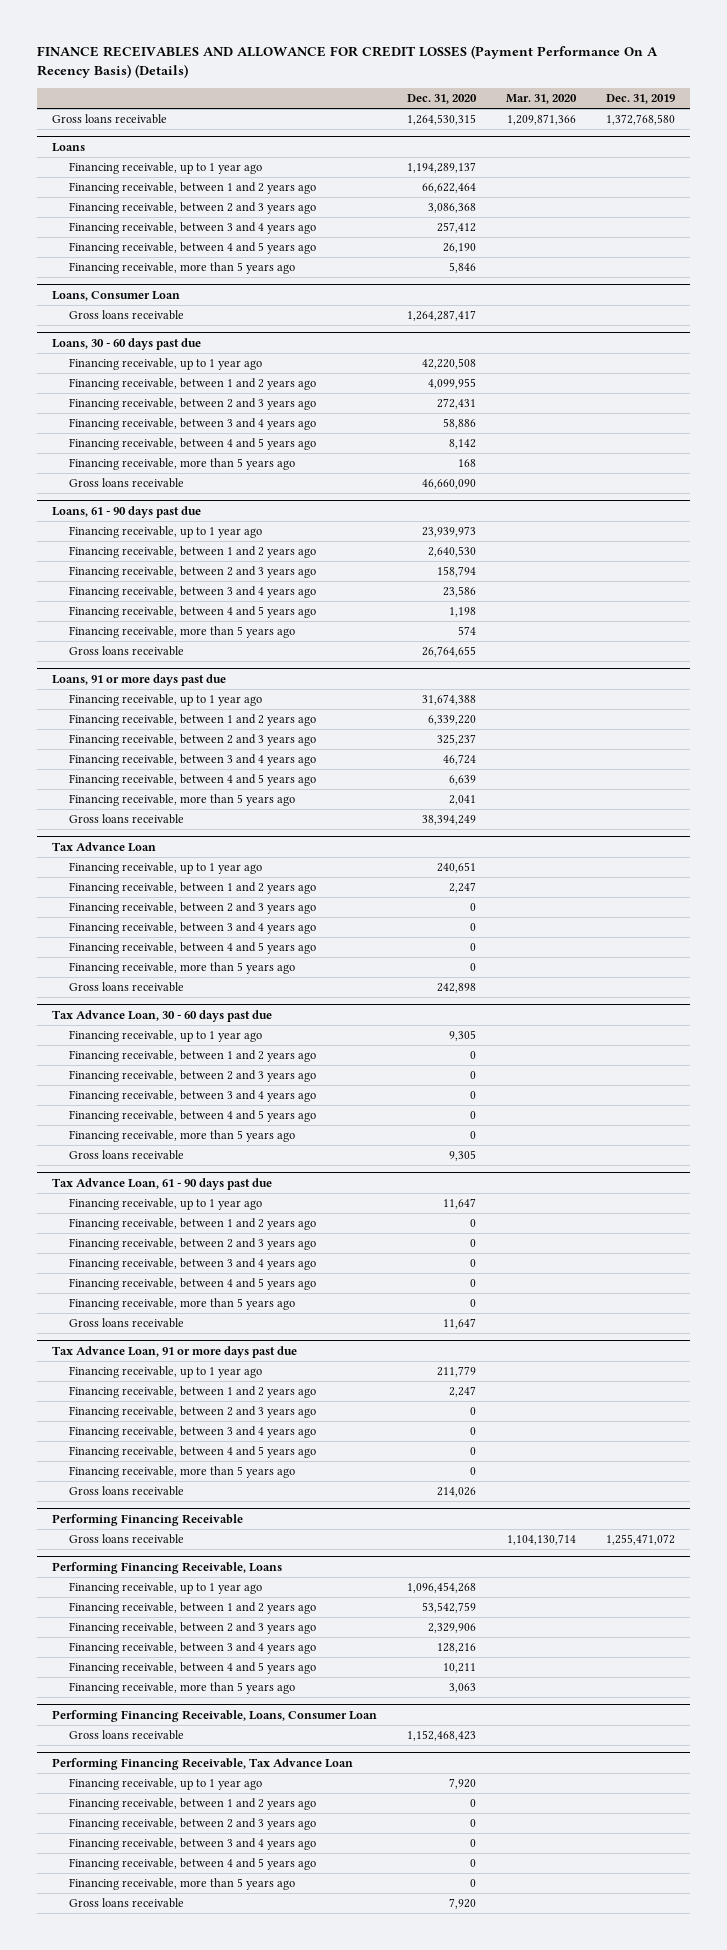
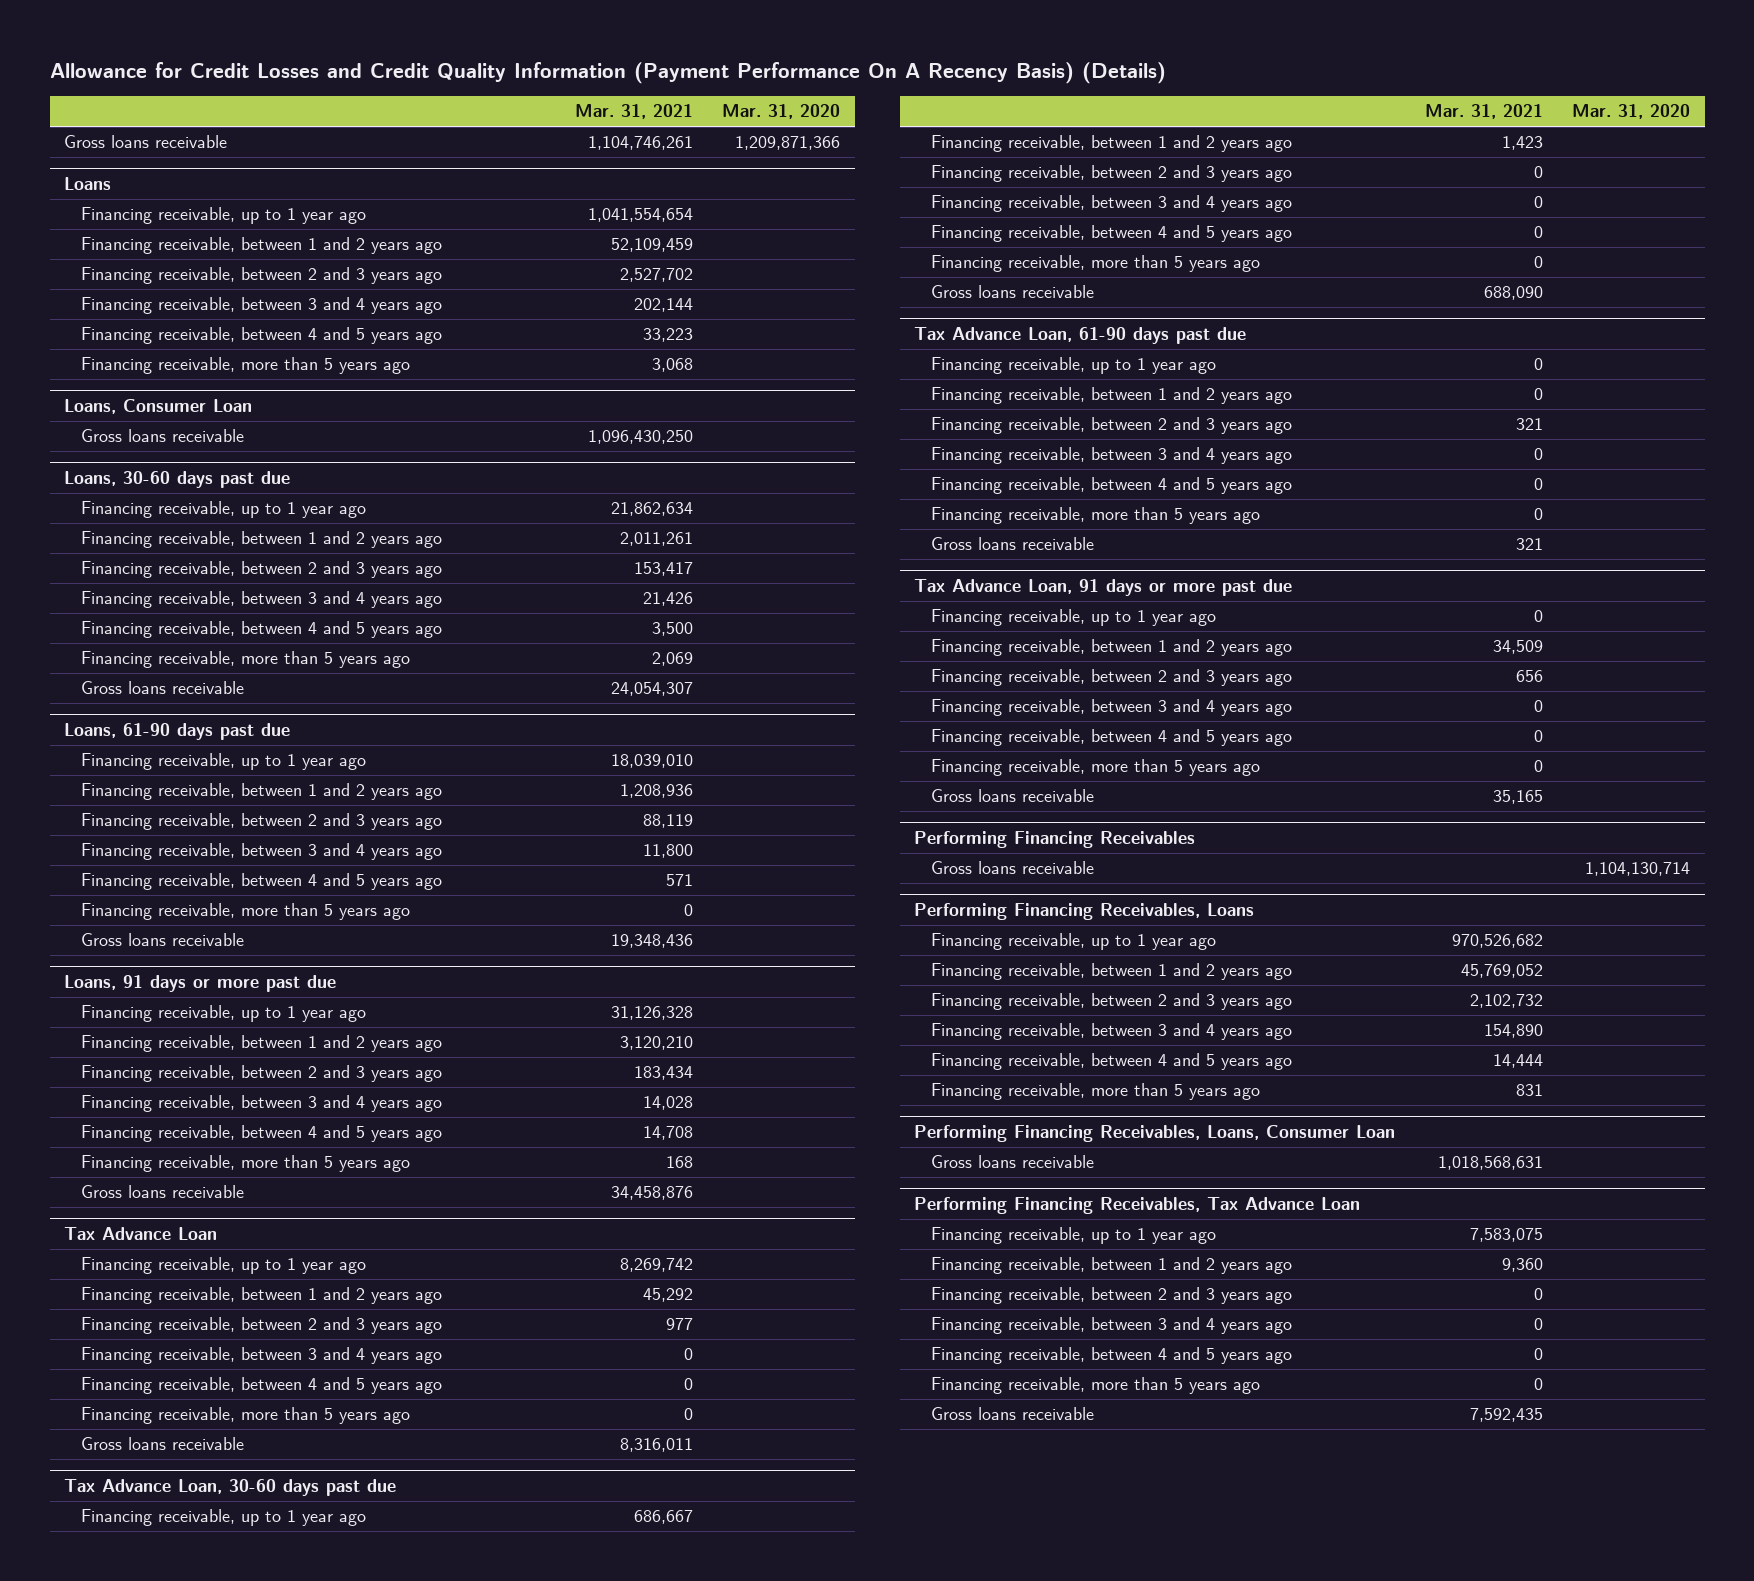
[37,45,659,79] FINANCE RECEIVABLES AND ALLOWANCE FOR CREDIT LOSSES (Payment Performance On A Recency Basis) (Details) -> [49,61,1166,84] Allowance for Credit Losses and Credit Quality Information (Payment Performance On A Recency Basis) (Details)
[407,94,478,105] Dec. 31, 2020 -> none
[606,94,676,105] Dec. 31, 2019 -> none
none -> [574,104,693,120] Mar. 31, 2021
[52,337,202,350] Loans, 30 - 60 days past due -> [64,471,291,489] Loans, 30-60 days past due
[52,505,202,518] Loans, 61 - 90 days past due -> [64,723,291,741] Loans, 61-90 days past due
[52,673,227,686] Loans, 91 or more days past due -> [64,975,337,993] Loans, 91 days or more past due
[52,1009,273,1022] Tax Advance Loan, 30 - 60 days past due -> [64,1479,397,1497] Tax Advance Loan, 30-60 days past due
[52,1177,273,1190] Tax Advance Loan, 61 - 90 days past due -> [914,327,1247,345] Tax Advance Loan, 61-90 days past due
[52,1345,298,1358] Tax Advance Loan, 91 or more days past due -> [914,579,1293,597] Tax Advance Loan, 91 days or more past due
[52,1513,244,1526] Performing Financing Receivable -> [914,831,1196,849] Performing Financing Receivables
[52,1561,283,1574] Performing Financing Receivable, Loans -> [914,903,1255,921] Performing Financing Receivables, Loans
[52,1709,378,1722] Performing Financing Receivable, Loans, Consumer Loan -> [914,1125,1396,1143] Performing Financing Receivables, Loans, Consumer Loan
[52,1757,354,1770] Performing Financing Receivable, Tax Advance Loan -> [914,1197,1361,1215] Performing Financing Receivables, Tax Advance Loan

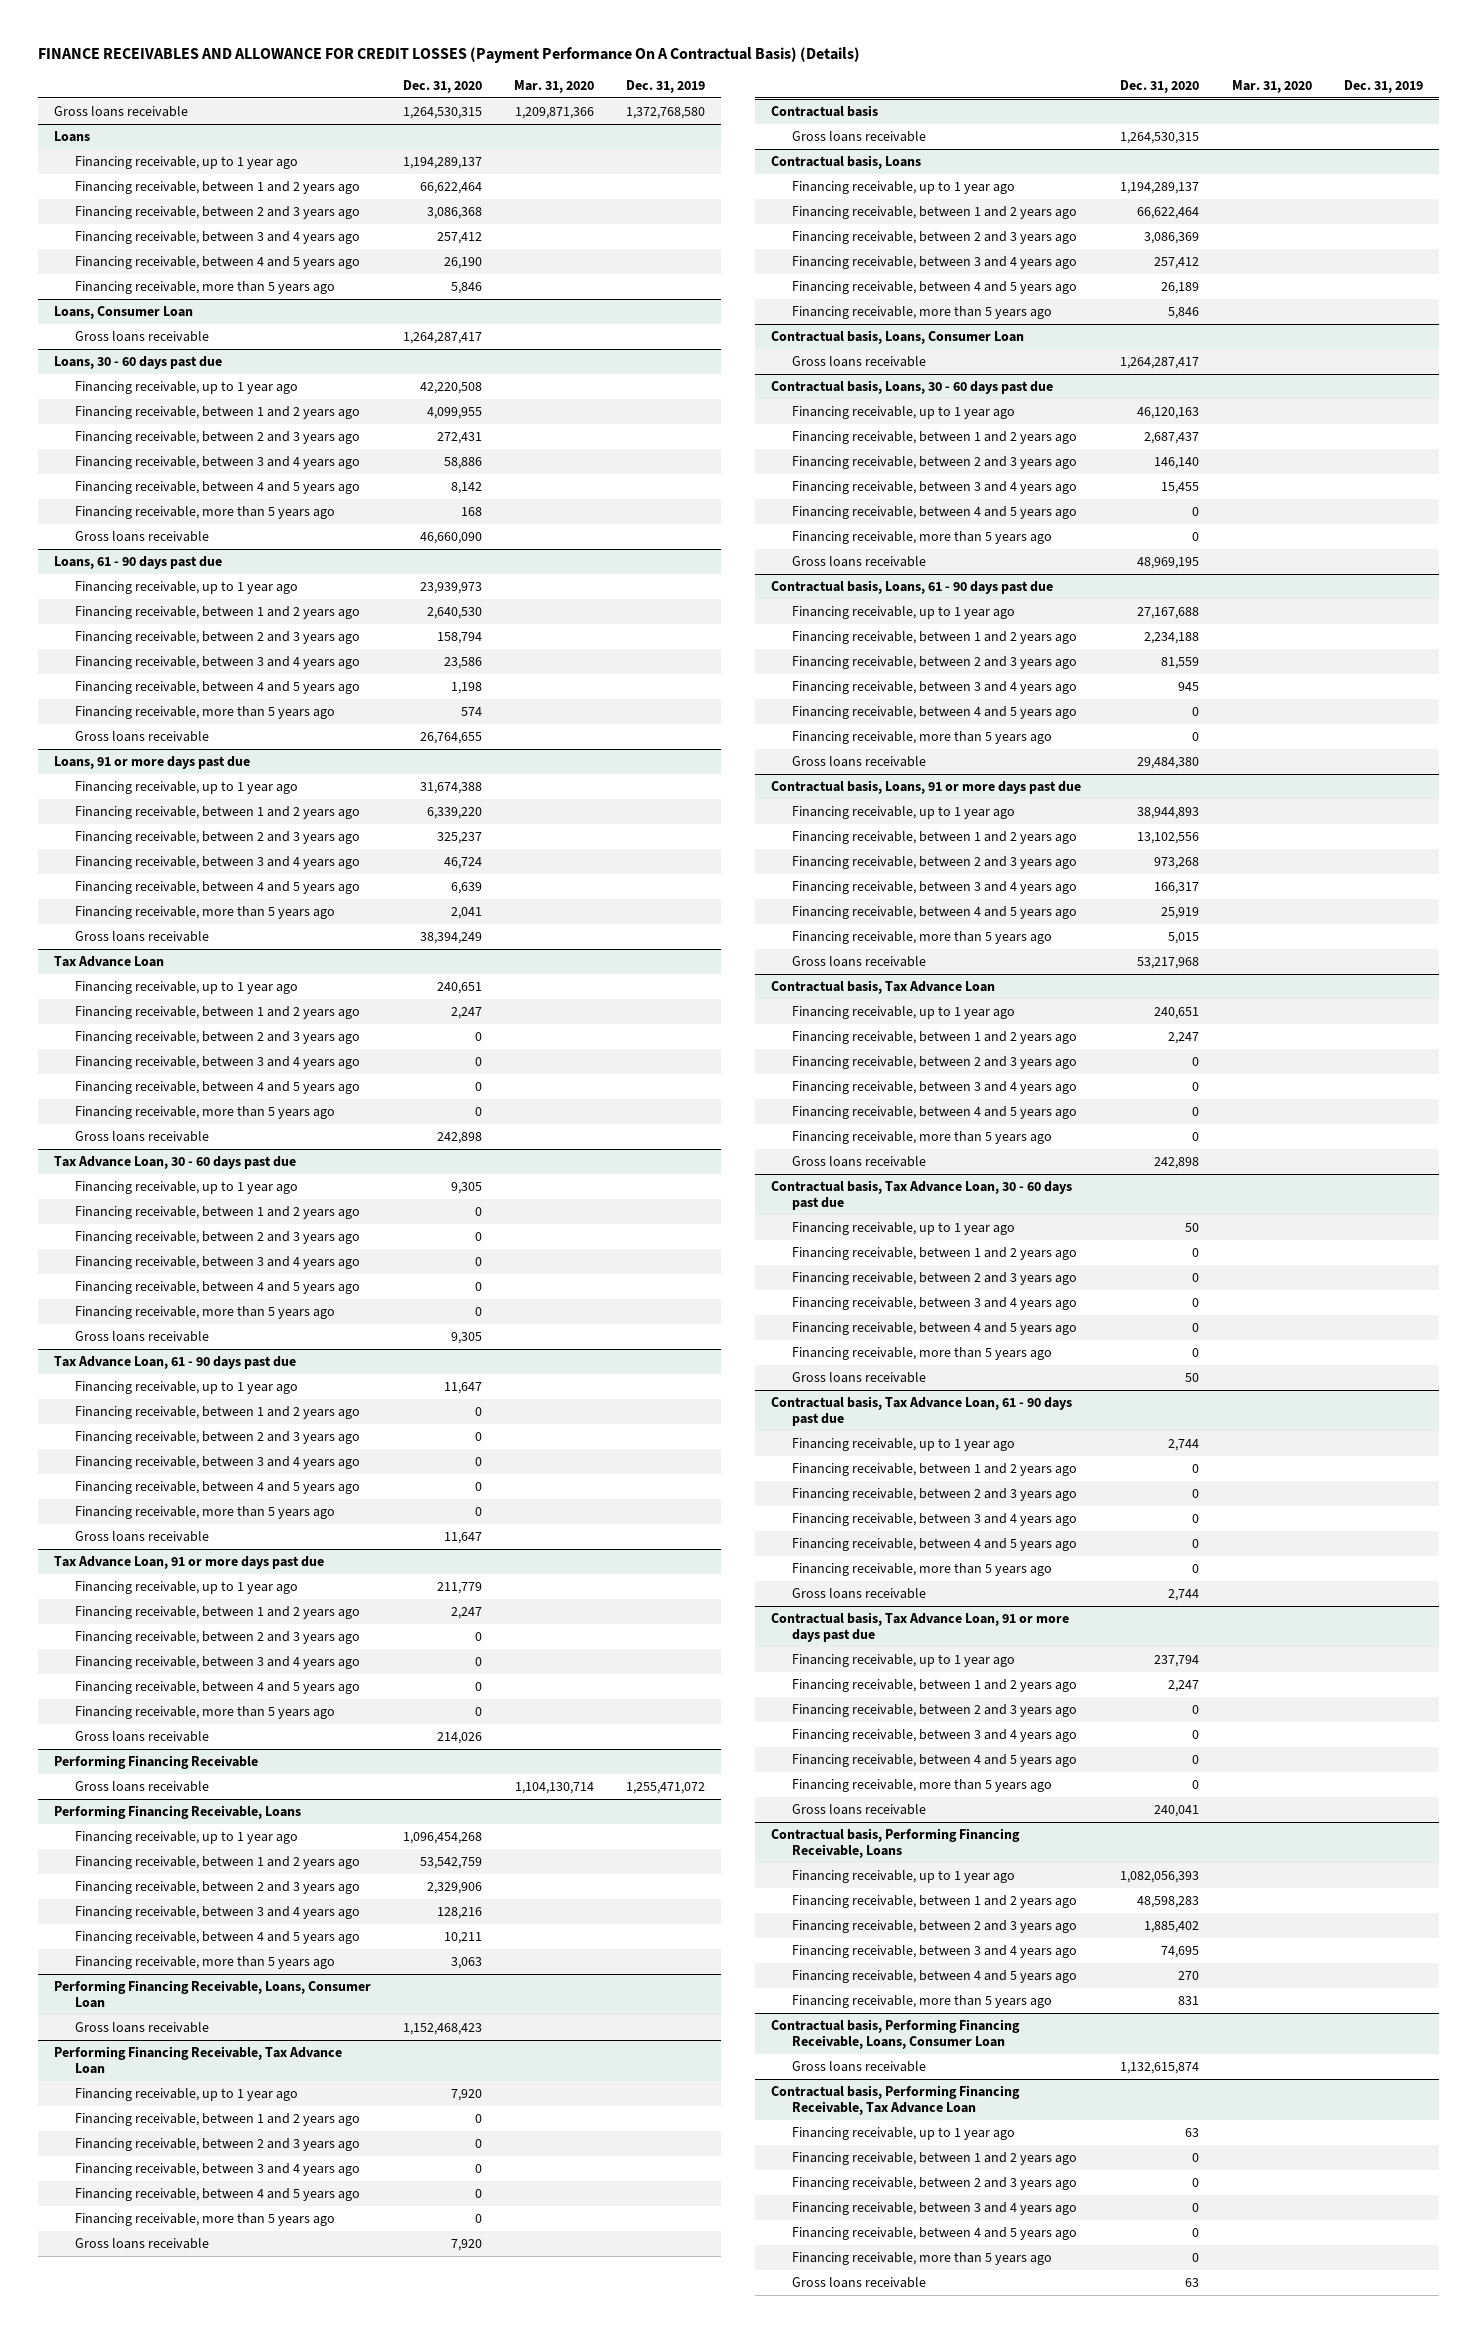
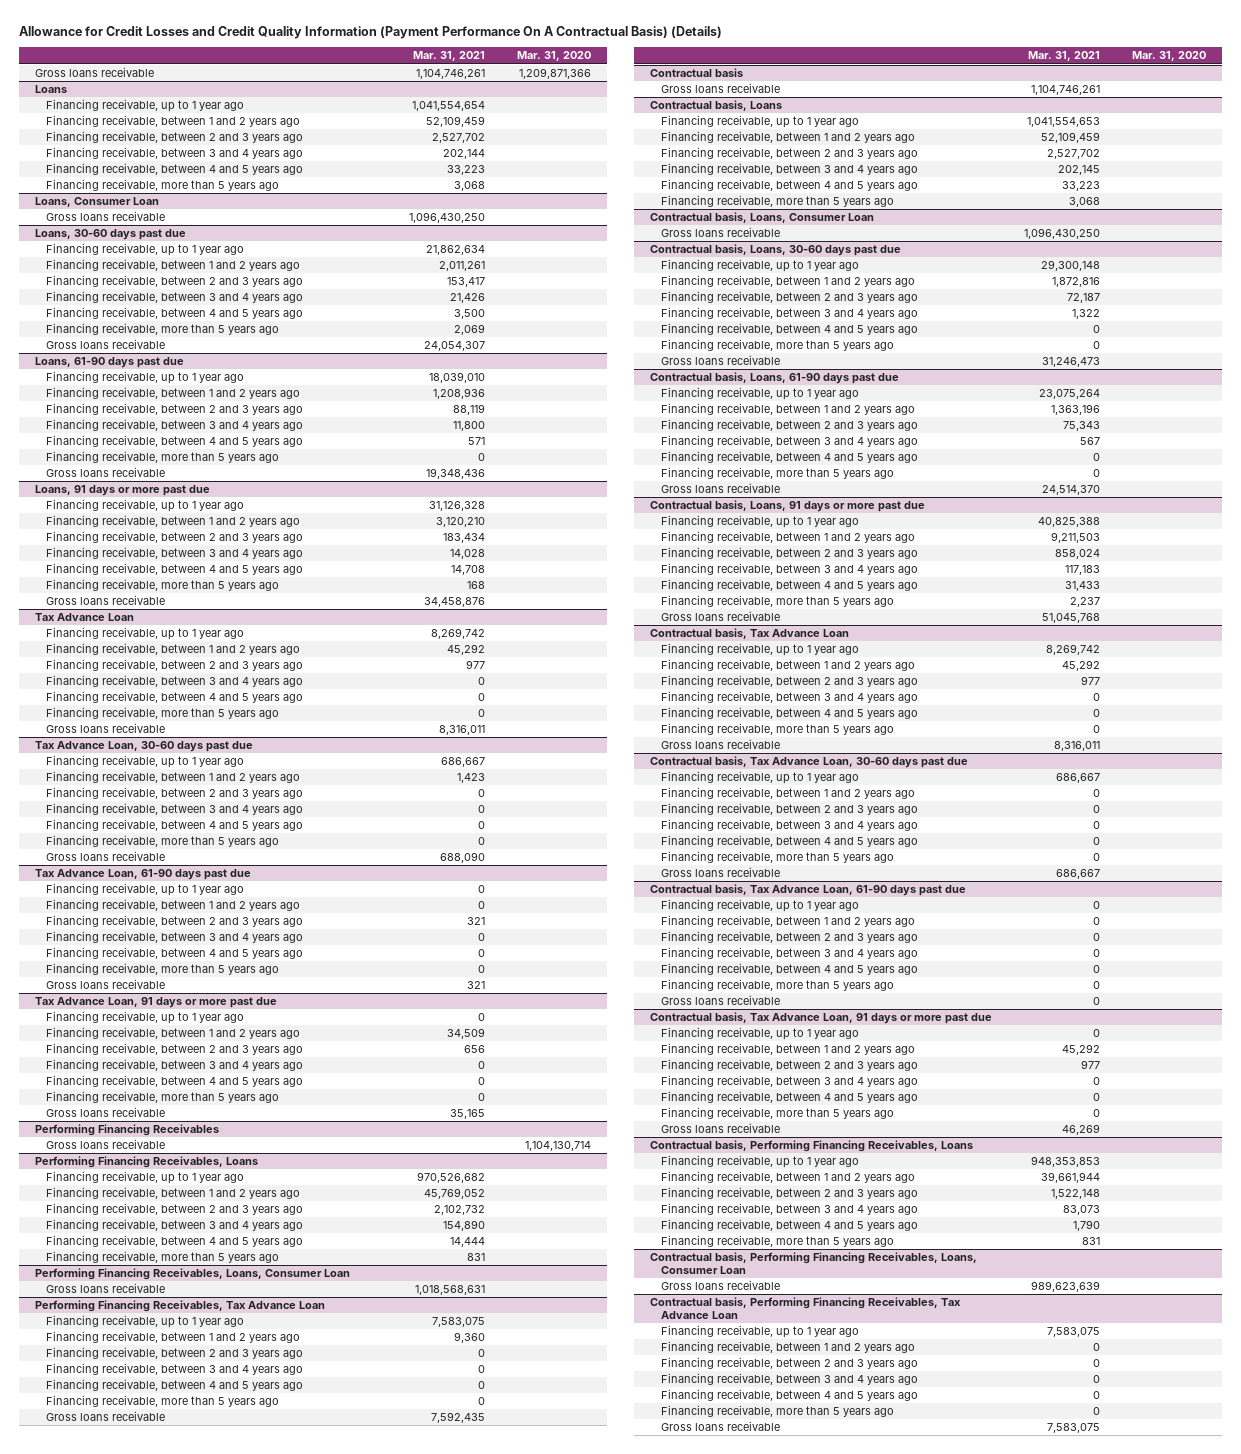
[37,47,860,64] FINANCE RECEIVABLES AND ALLOWANCE FOR CREDIT LOSSES (Payment Performance On A Contractual Basis) (Details) -> [19,26,723,40] Allowance for Credit Losses and Credit Quality Information (Payment Performance On A Contractual Basis) (Details)
[402,79,482,93] Dec. 31, 2020 -> none
[625,79,705,93] Dec. 31, 2019 -> none
none -> [413,51,486,62] Mar. 31, 2021
[53,355,222,369] Loans, 30 - 60 days past due -> [35,229,187,241] Loans, 30-60 days past due
[53,555,222,569] Loans, 61 - 90 days past due -> [35,357,185,369] Loans, 61-90 days past due
[53,755,250,769] Loans, 91 or more days past due -> [35,485,211,497] Loans, 91 days or more past due
[53,1155,296,1169] Tax Advance Loan, 30 - 60 days past due -> [35,741,254,753] Tax Advance Loan, 30-60 days past due
[53,1355,296,1369] Tax Advance Loan, 61 - 90 days past due -> [35,869,252,881] Tax Advance Loan, 61-90 days past due
[53,1555,324,1569] Tax Advance Loan, 91 or more days past due -> [35,997,278,1009] Tax Advance Loan, 91 days or more past due
[53,1754,258,1769] Performing Financing Receivable -> [35,1124,220,1137] Performing Financing Receivables
[53,1804,301,1819] Performing Financing Receivable, Loans -> [35,1156,259,1169] Performing Financing Receivables, Loans
[53,1979,371,2008] Performing Financing Receivable, Loans, Consumer Loan -> [35,1268,351,1281] Performing Financing Receivables, Loans, Consumer Loan
[53,2045,342,2074] Performing Financing Receivable, Tax Advance Loan -> [35,1300,326,1313] Performing Financing Receivables, Tax Advance Loan
[771,379,1054,394] Contractual basis, Loans, 30 - 60 days past due -> [650,244,902,257] Contractual basis, Loans, 30-60 days past due
[771,579,1054,594] Contractual basis, Loans, 61 - 90 days past due -> [650,372,900,385] Contractual basis, Loans, 61-90 days past due
[771,779,1082,794] Contractual basis, Loans, 91 or more days past due -> [650,500,926,513] Contractual basis, Loans, 91 days or more past due
[771,1179,1073,1210] Contractual basis, Tax Advance Loan, 30 - 60 days past due -> [650,756,969,769] Contractual basis, Tax Advance Loan, 30-60 days past due
[771,1395,1073,1426] Contractual basis, Tax Advance Loan, 61 - 90 days past due -> [650,884,967,897] Contractual basis, Tax Advance Loan, 61-90 days past due
[771,1611,1070,1642] Contractual basis, Tax Advance Loan, 91 or more days past due -> [650,1012,993,1025] Contractual basis, Tax Advance Loan, 91 days or more past due
[771,1827,1021,1858] Contractual basis, Performing Financing Receivable, Loans -> [650,1140,974,1153] Contractual basis, Performing Financing Receivables, Loans
[771,2018,1021,2049] Contractual basis, Performing Financing Receivable, Loans, Consumer Loan -> [650,1252,978,1274] Contractual basis, Performing Financing Receivables, Loans, Consumer Loan
[771,2084,1021,2115] Contractual basis, Performing Financing Receivable, Tax Advance Loan -> [650,1297,962,1319] Contractual basis, Performing Financing Receivables, Tax Advance Loan

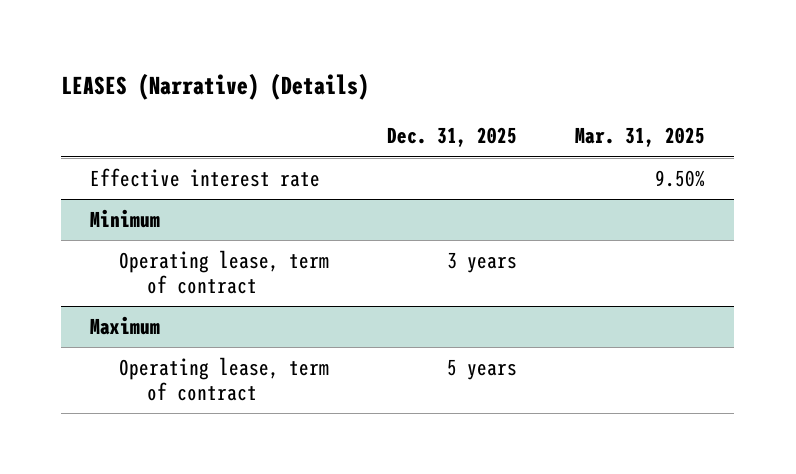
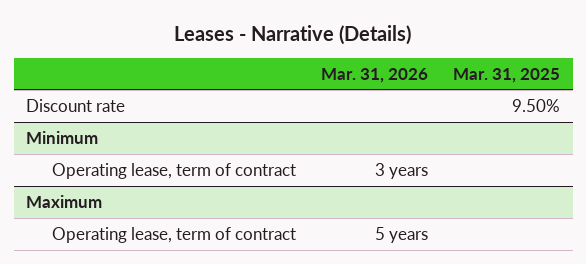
[61,73,370,101] LEASES (Narrative) (Details) -> [174,24,412,45] Leases - Narrative (Details)
[387,127,518,148] Dec. 31, 2025 -> none
none -> [321,67,429,83] Mar. 31, 2026
[90,167,321,187] Effective interest rate -> [26,98,126,112] Discount rate

